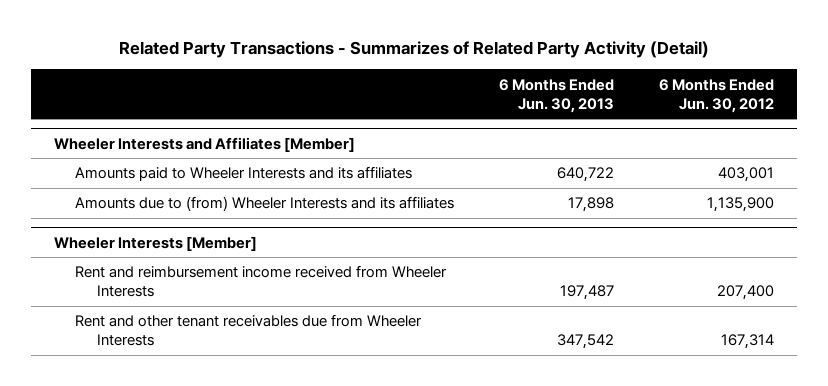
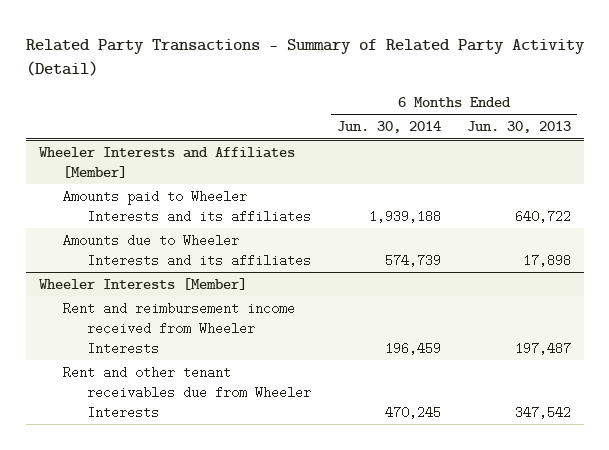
[118,41,709,59] Related Party Transactions - Summarizes of Related Party Activity (Detail) -> [25,38,585,77] Related Party Transactions - Summary of Related Party Activity (Detail)
[659,78,775,113] 6 Months Ended Jun. 30, 2012 -> none
none -> [337,121,442,134] Jun. 30, 2014
[75,196,455,212] Amounts due to (from) Wheeler Interests and its affiliates -> [62,233,312,267] Amounts due to Wheeler Interests and its affiliates

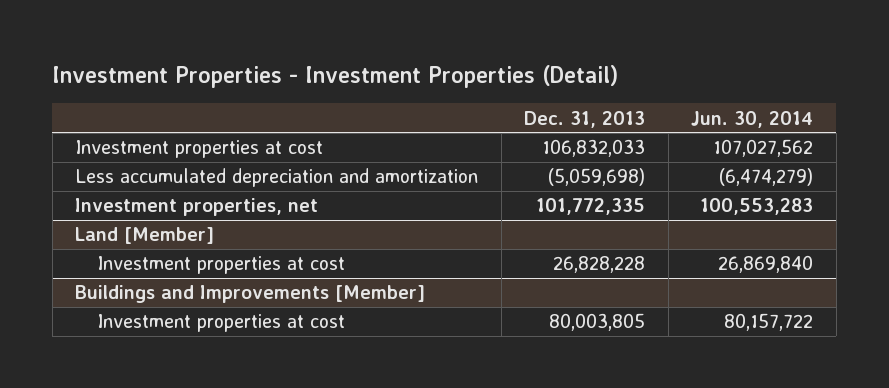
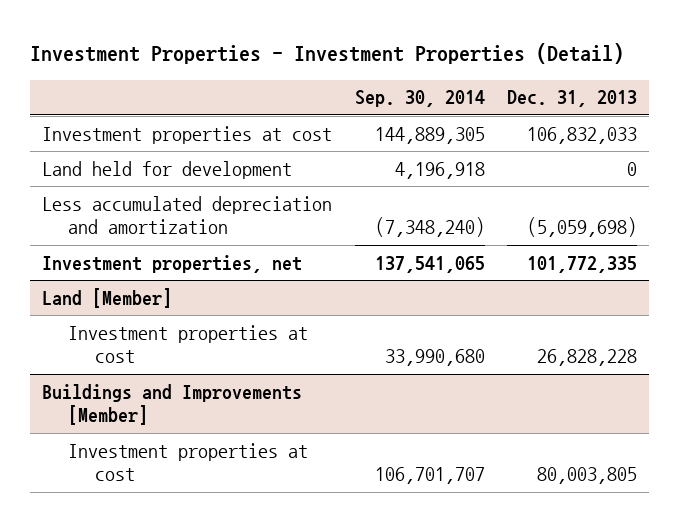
[691,110,814,128] Jun. 30, 2014 -> none
none -> [354,90,485,108] Sep. 30, 2014
none -> [41,160,292,179] Land held for development

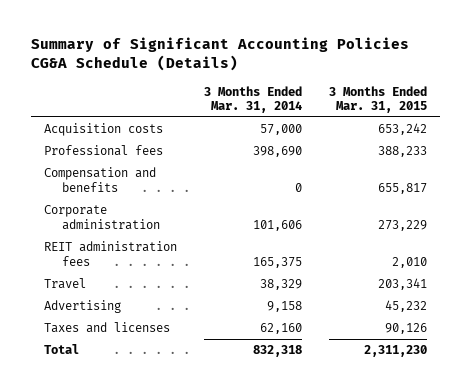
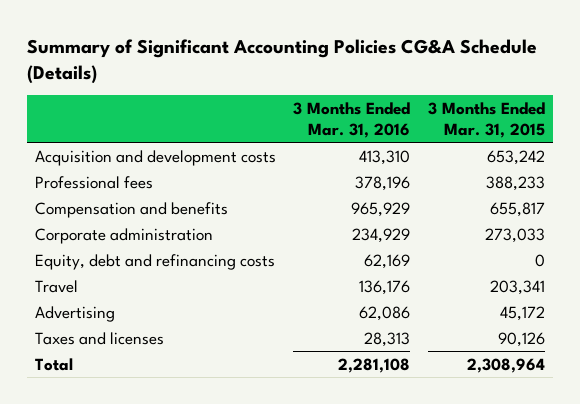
[203,85,302,113] 3 Months Ended Mar. 31, 2014 -> none
none -> [293,102,411,138] 3 Months Ended Mar. 31, 2016
[44,123,164,137] Acquisition costs -> [35,149,277,166] Acquisition and development costs
[44,241,178,266] REIT administration fees -> none
[377,219,427,231] 273,229 -> [484,227,545,243] 273,033
none -> [35,253,276,270] Equity, debt and refinancing costs
[384,300,427,313] 45,232 -> [499,305,545,321] 45,172
[363,345,427,358] 2,311,230 -> [466,357,545,373] 2,308,964

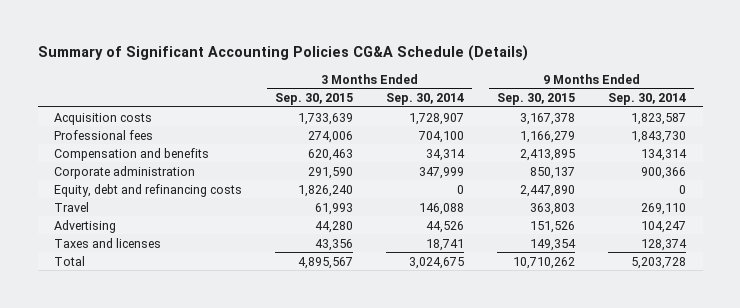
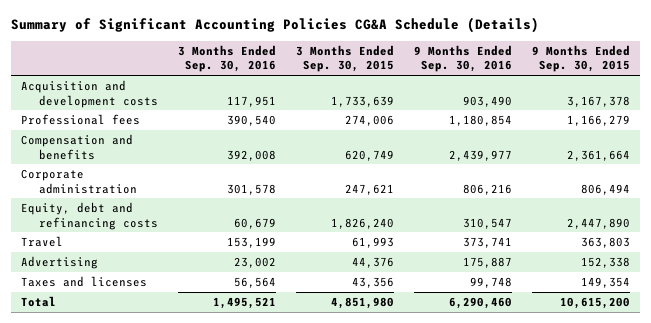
[386,93,465,106] Sep. 30, 2014 -> none
[608,93,687,106] Sep. 30, 2014 -> none
none -> [178,44,277,73] 3 Months Ended Sep. 30, 2016
none -> [413,44,512,73] 9 Months Ended Sep. 30, 2016
[54,112,153,125] Acquisition costs -> [20,79,159,108] Acquisition and development costs
[308,148,354,161] 620,463 -> [344,149,394,161] 620,749
[520,148,576,161] 2,413,895 -> [566,149,630,161] 2,361,664
[308,166,354,179] 291,590 -> [344,183,394,195] 247,621
[530,166,576,179] 850,137 -> [580,183,630,195] 806,494
[315,220,354,233] 44,280 -> [351,256,394,268] 44,376
[530,220,576,233] 151,526 -> [580,256,630,268] 152,338
[298,256,354,269] 4,895,567 -> [330,296,394,309] 4,851,980
[513,256,576,269] 10,710,262 -> [559,296,630,309] 10,615,200

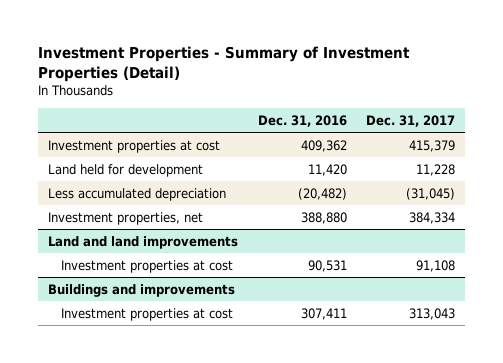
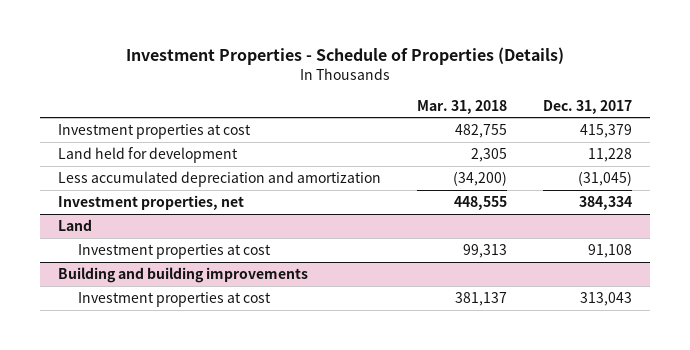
[37,45,410,82] Investment Properties - Summary of Investment Properties (Detail) -> [126,47,565,66] Investment Properties - Schedule of Properties (Details)
[257,114,347,127] Dec. 31, 2016 -> none
none -> [417,99,508,114] Mar. 31, 2018
[47,187,226,201] Less accumulated depreciation -> [57,170,381,187] Less accumulated depreciation and amortization
[47,235,238,249] Land and land improvements -> [57,218,92,231] Land
[47,283,235,297] Buildings and improvements -> [57,266,308,283] Building and building improvements

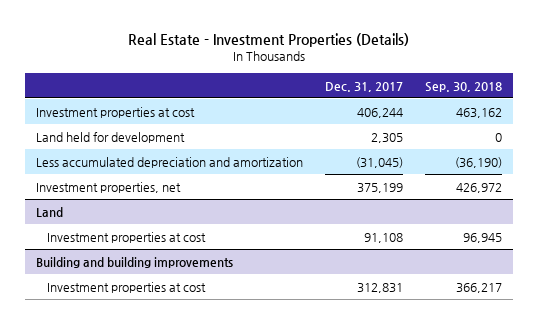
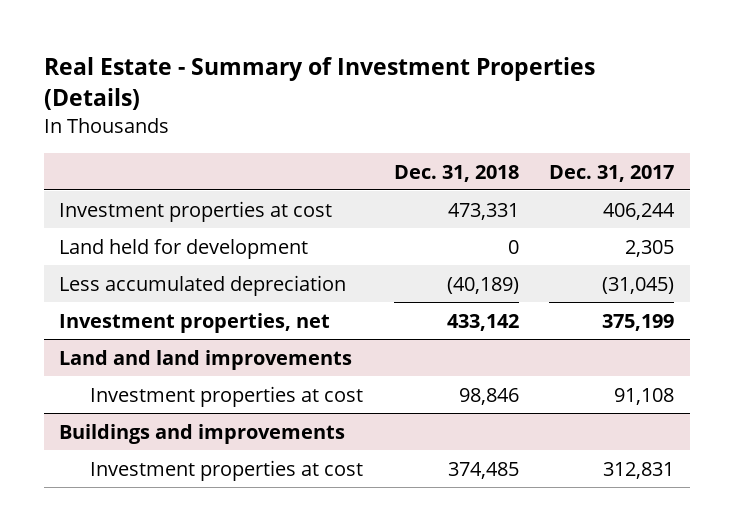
[127,32,409,47] Real Estate - Investment Properties (Details) -> [43,56,595,111] Real Estate - Summary of Investment Properties (Details)
[424,81,502,92] Sep. 30, 2018 -> none
none -> [393,164,519,182] Dec. 31, 2018
[35,156,303,168] Less accumulated depreciation and amortization -> [59,274,347,296] Less accumulated depreciation
[35,206,63,217] Land -> [59,349,353,370] Land and land improvements
[35,256,233,268] Building and building improvements -> [59,423,346,444] Buildings and improvements

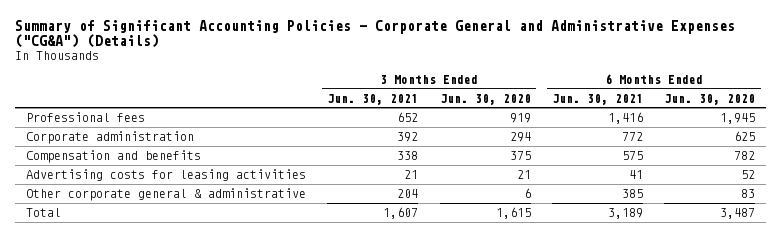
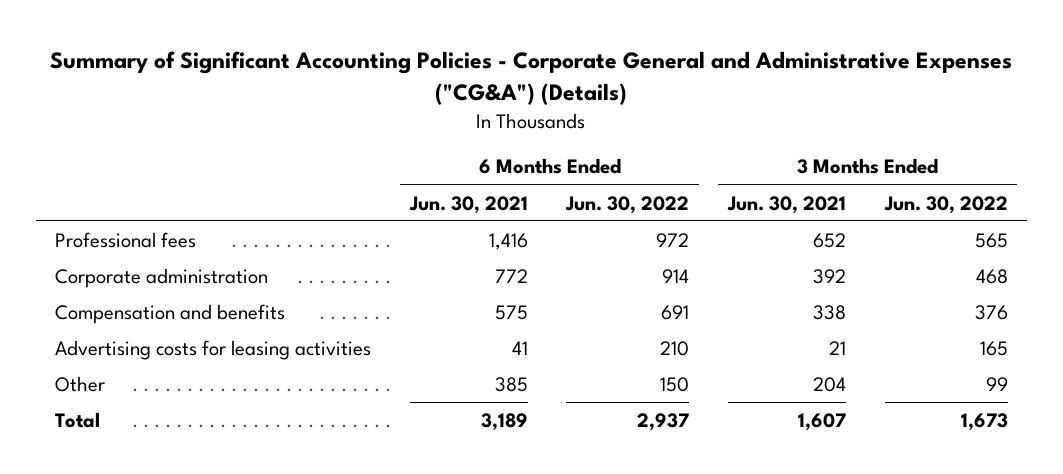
[439,93,531,105] Jun. 30, 2020 -> none
[664,93,756,105] Jun. 30, 2020 -> none
none -> [565,195,690,214] Jun. 30, 2022
none -> [883,195,1008,214] Jun. 30, 2022
[26,188,307,202] Other corporate general & administrative -> [55,375,106,392] Other

